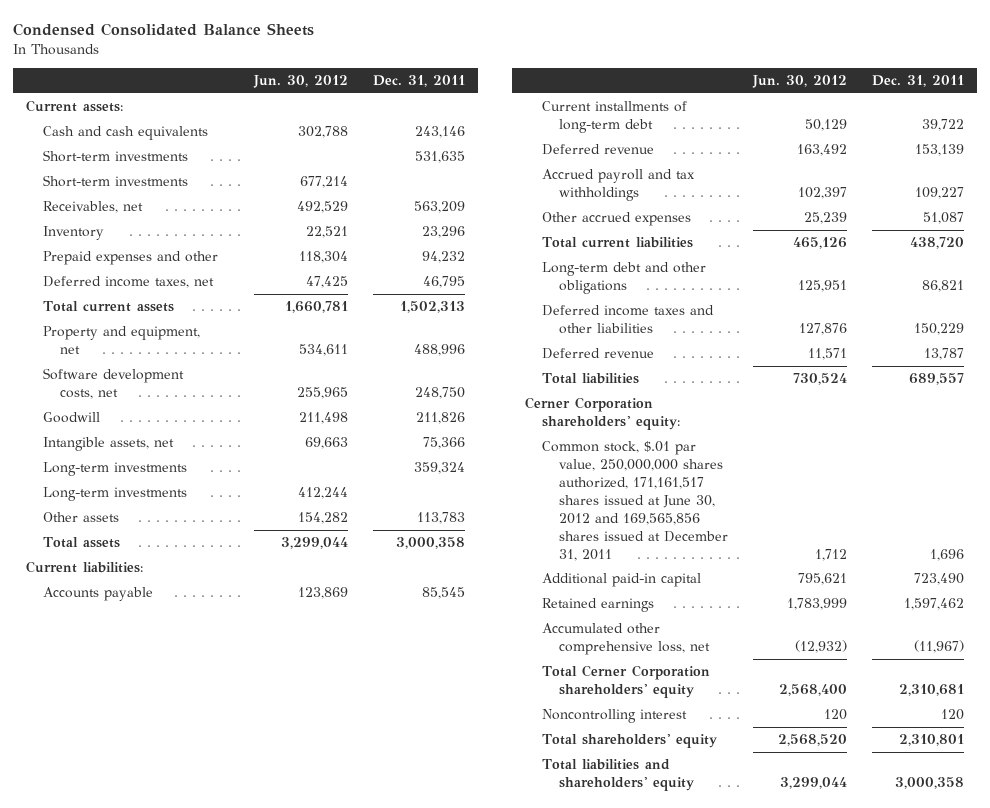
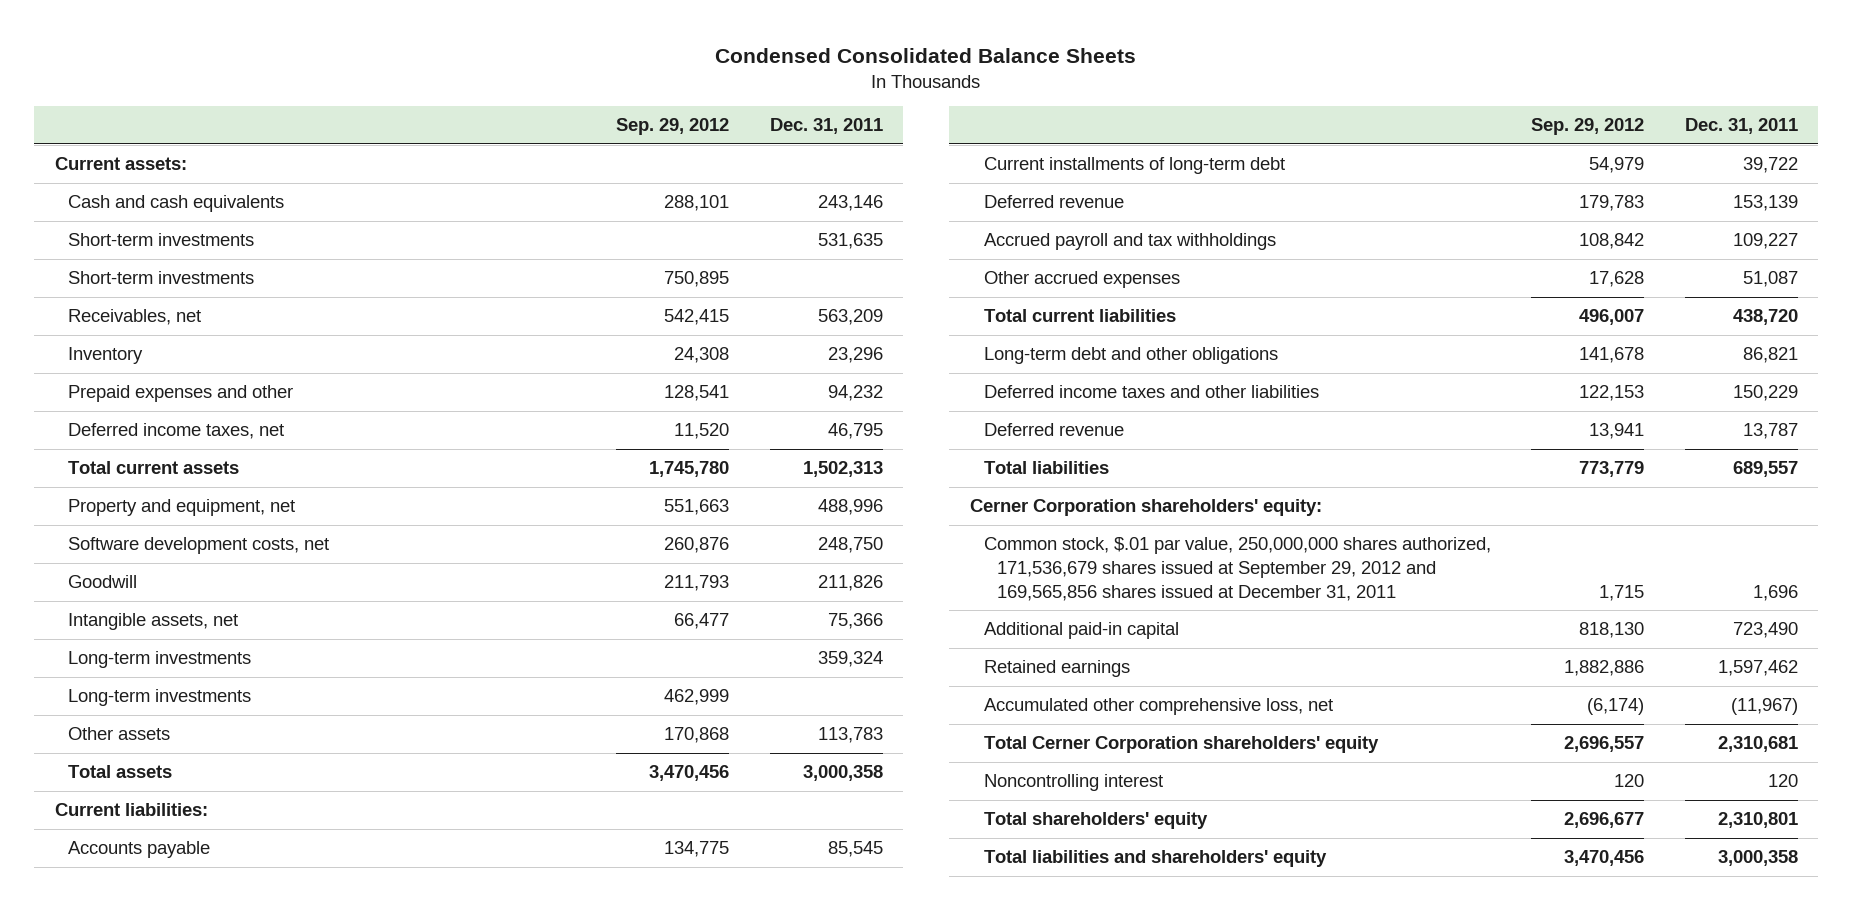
[252,74,348,88] Jun. 30, 2012 -> none
none -> [616,118,730,136] Sep. 29, 2012
[541,441,728,561] Common stock, $.01 par value, 250,000,000 shares authorized, 171,161,517 shares issued at June 30, 2012 and 169,565,856 shares issued at December 31, 2011 -> [983,537,1491,601] Common stock, $.01 par value, 250,000,000 shares authorized, 171,536,679 shares issued at September 29, 2012 and 169,565,856 shares issued at December 31, 2011

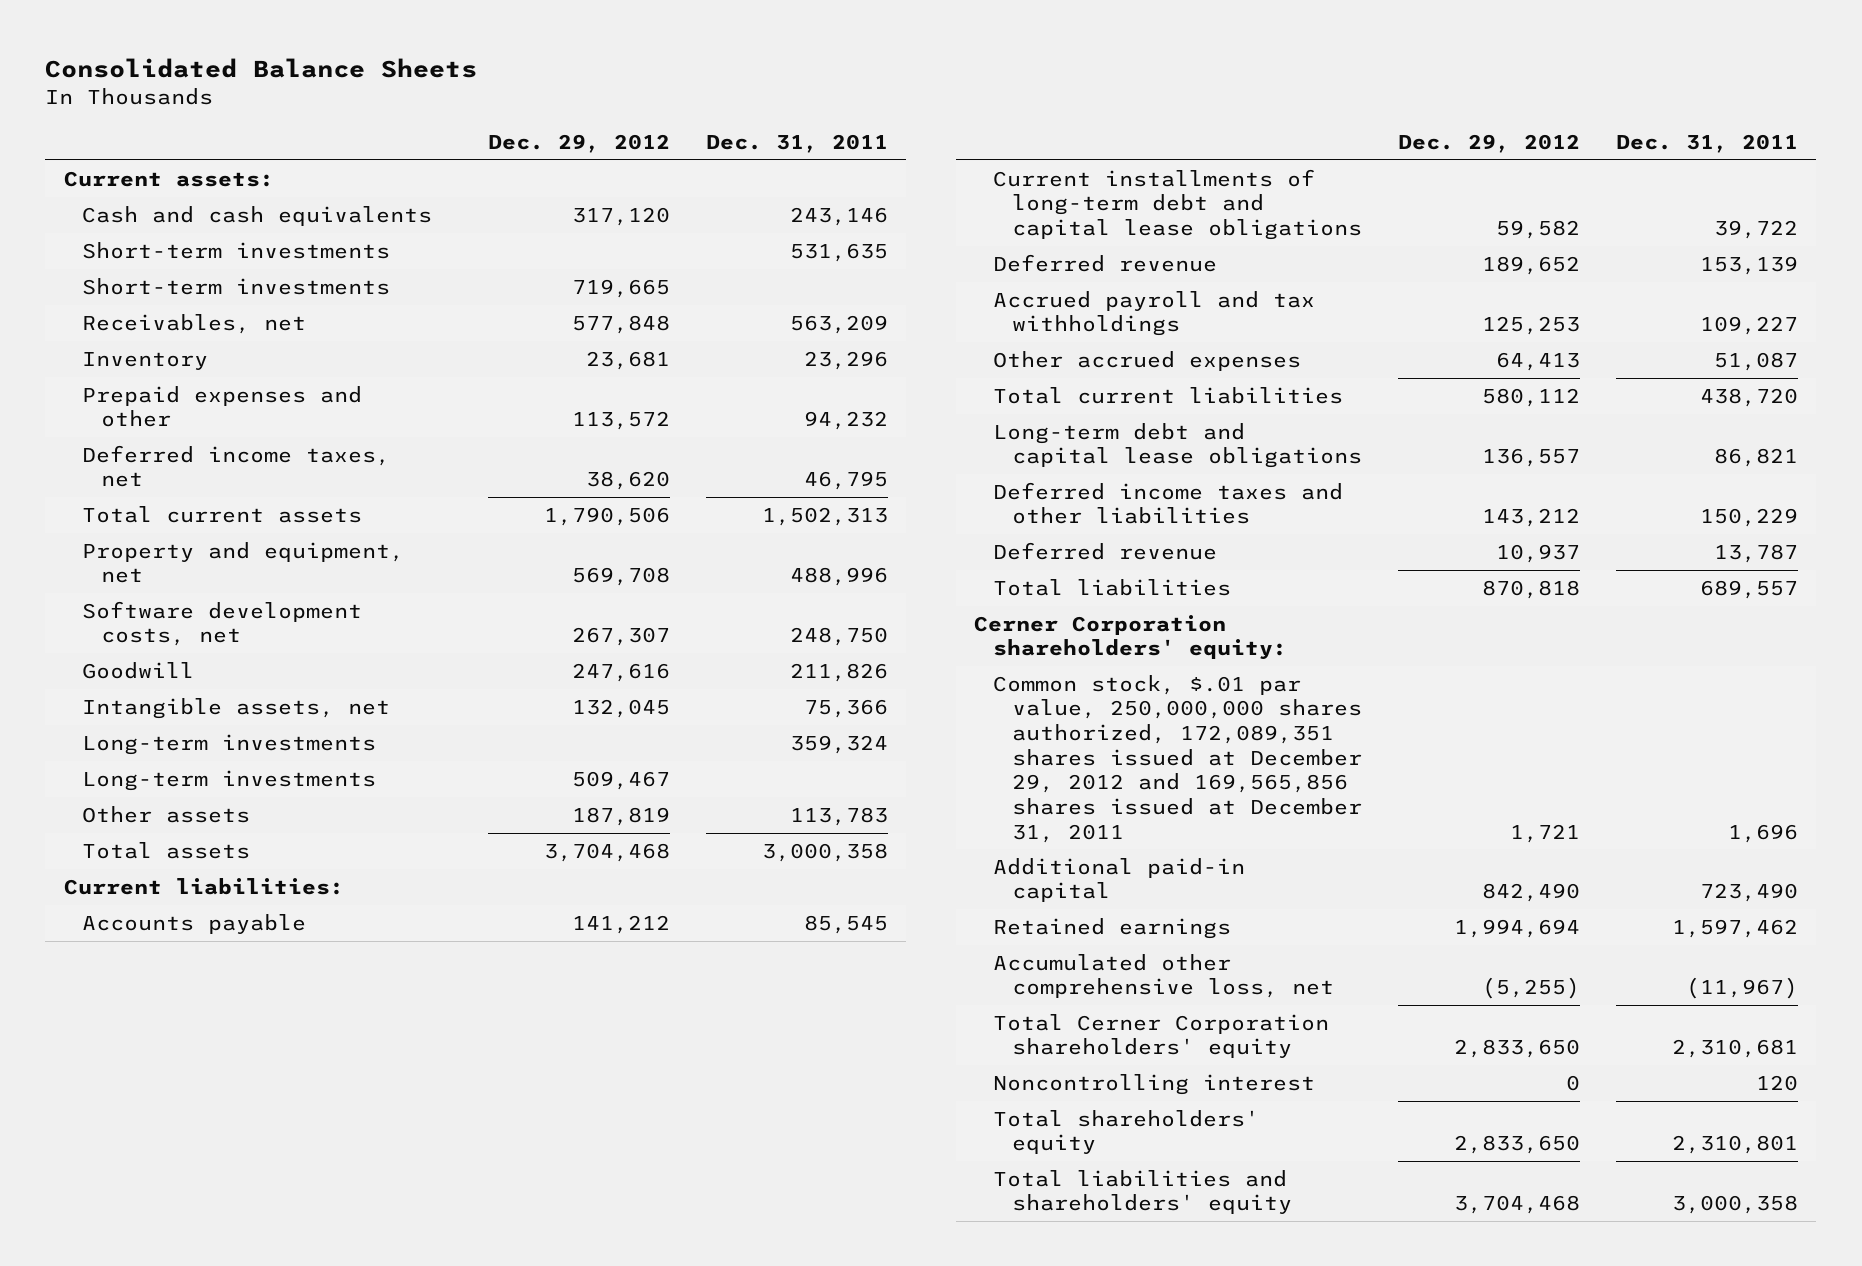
[715,47,1137,63] Condensed Consolidated Balance Sheets -> [45,57,478,78] Consolidated Balance Sheets
[616,118,730,136] Sep. 29, 2012 -> none
none -> [487,133,670,153] Dec. 29, 2012
[983,157,1285,175] Current installments of long-term debt -> [993,168,1363,241] Current installments of long-term debt and capital lease obligations
[983,347,1278,365] Long-term debt and other obligations -> [993,422,1363,469] Long-term debt and capital lease obligations
[983,537,1491,601] Common stock, $.01 par value, 250,000,000 shares authorized, 171,536,679 shares issued at September 29, 2012 and 169,565,856 shares issued at December 31, 2011 -> [993,674,1363,843] Common stock, $.01 par value, 250,000,000 shares authorized, 172,089,351 shares issued at December 29, 2012 and 169,565,856 shares issued at December 31, 2011

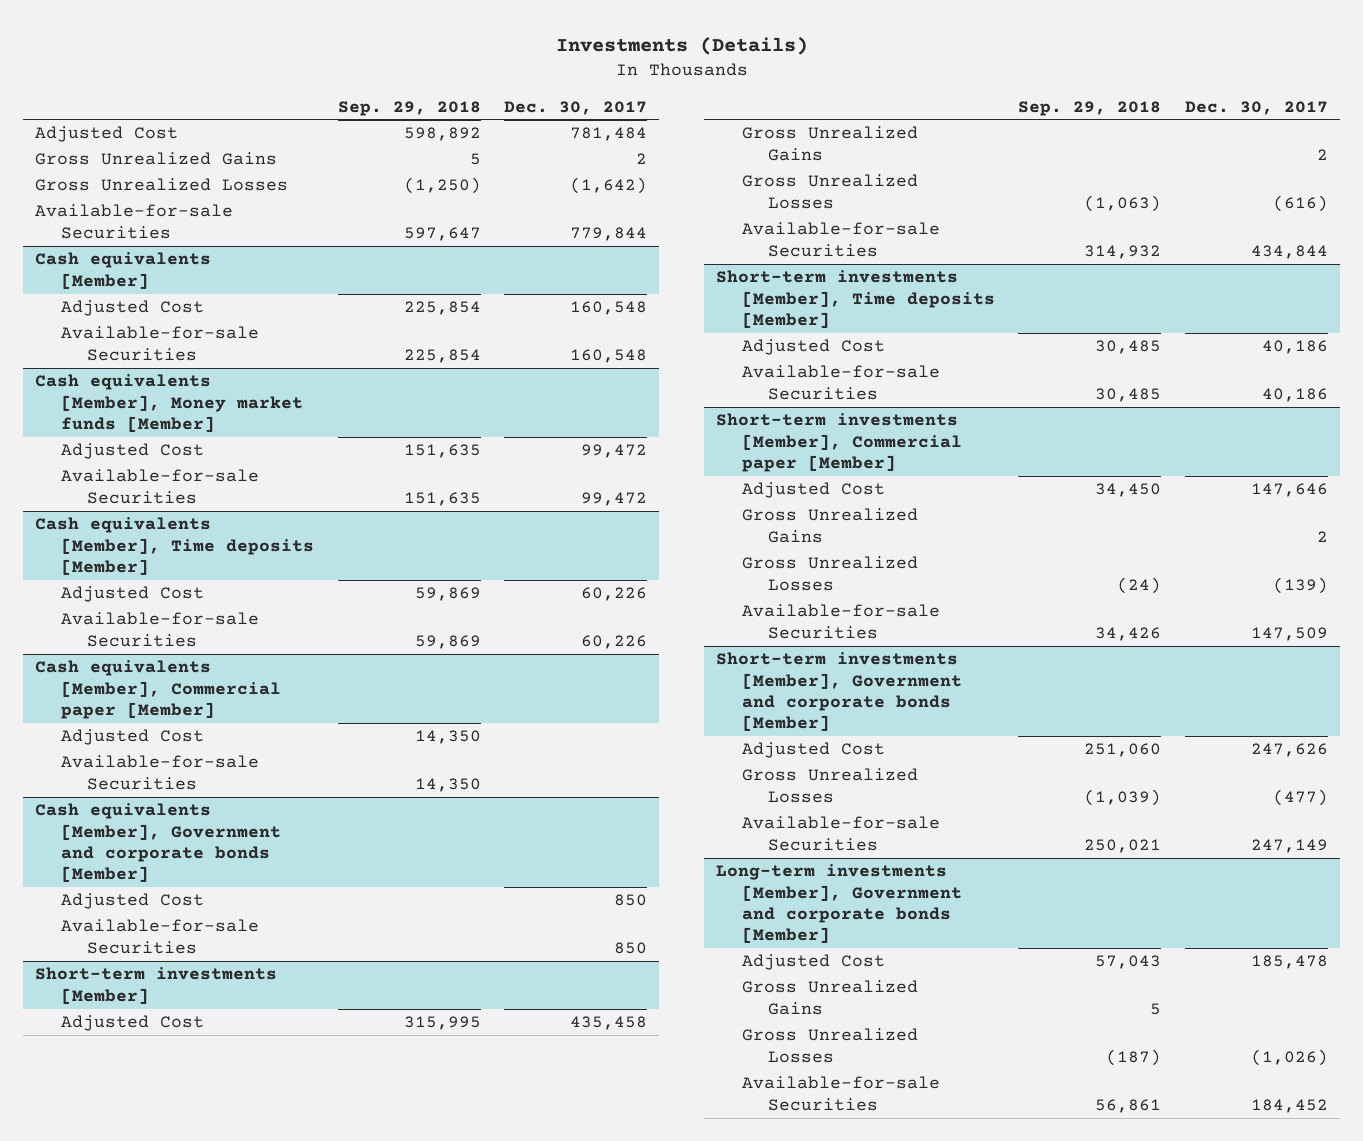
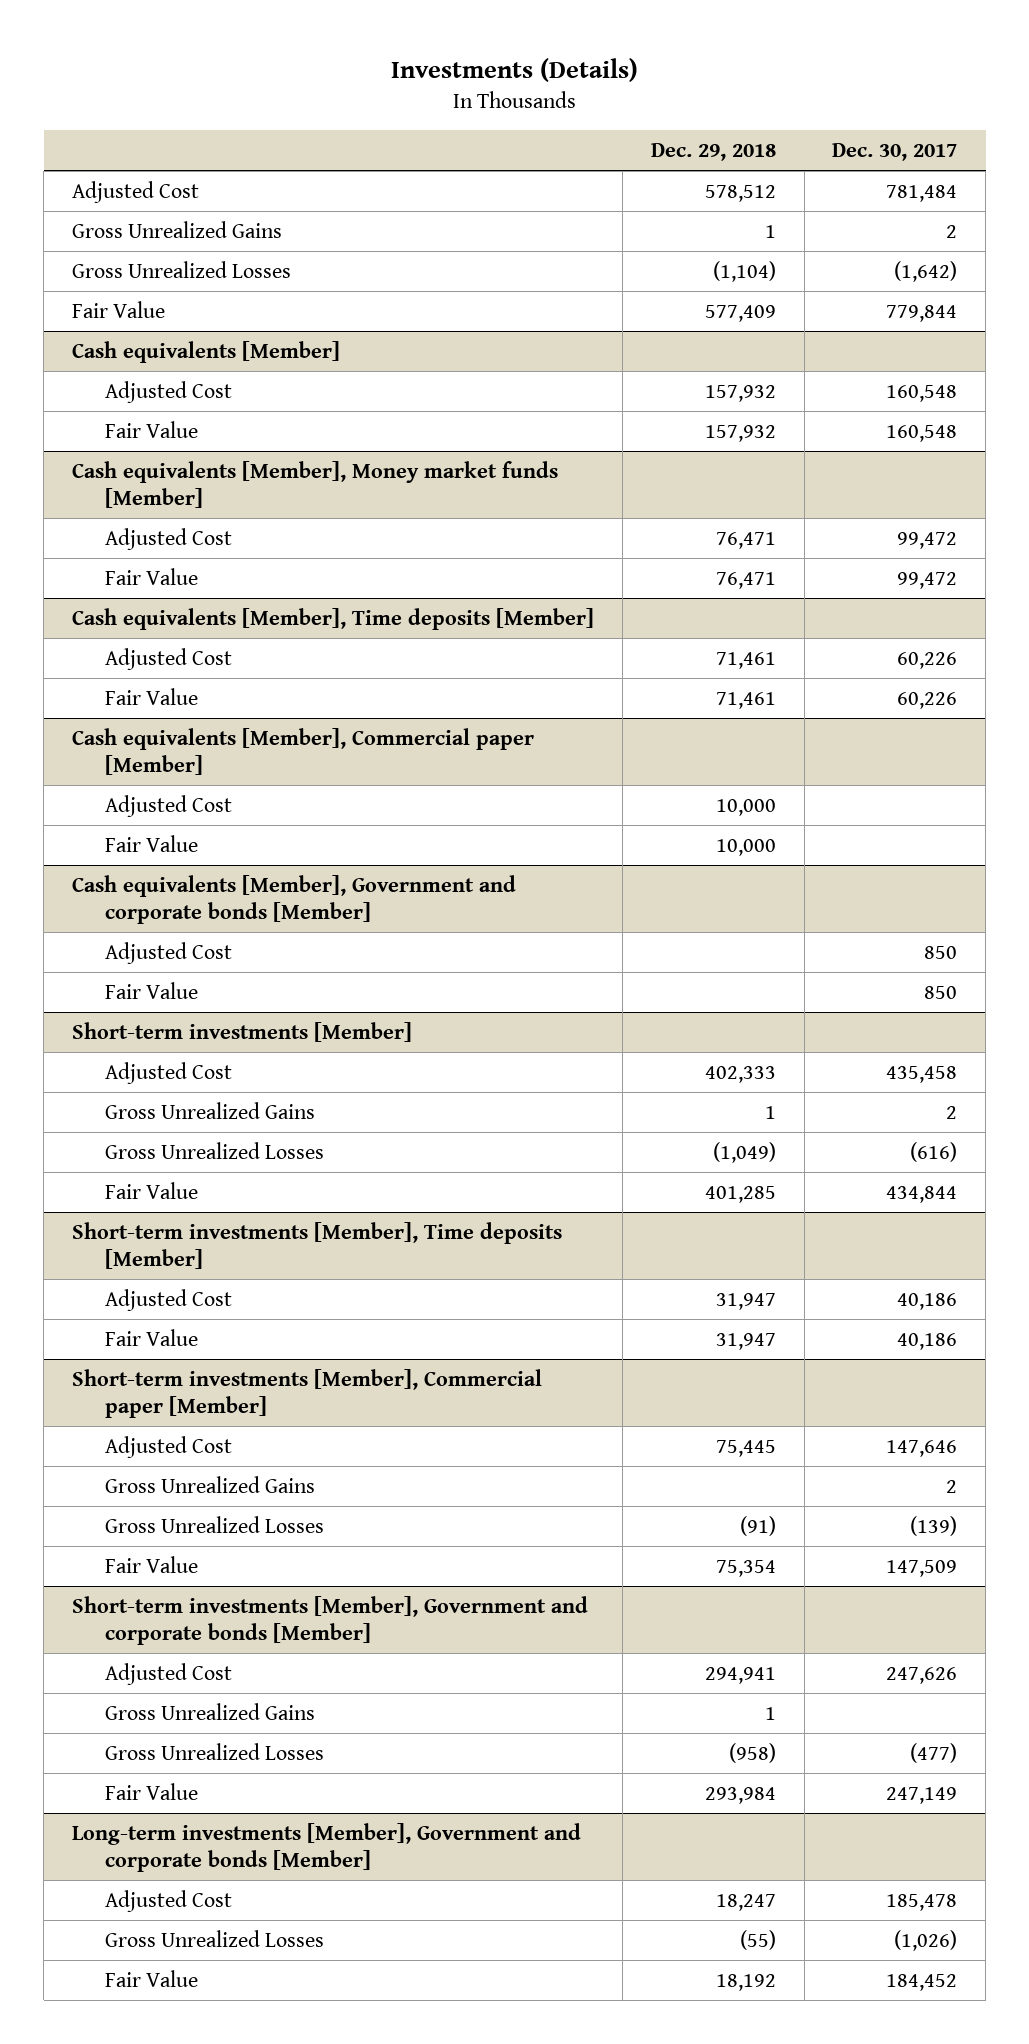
[337,100,481,116] Sep. 29, 2018 -> none
none -> [650,143,776,162] Dec. 29, 2018
[35,204,234,239] Available-for-sale Securities -> [72,300,166,318] Fair Value
[61,326,260,361] Available-for-sale Securities -> [105,420,199,438] Fair Value
[61,469,260,504] Available-for-sale Securities -> [105,567,199,585] Fair Value
[61,612,260,647] Available-for-sale Securities -> [105,687,199,705] Fair Value
[61,755,260,790] Available-for-sale Securities -> [105,834,199,852] Fair Value
[61,919,260,954] Available-for-sale Securities -> [105,981,199,999] Fair Value
[741,222,940,257] Available-for-sale Securities -> [105,1181,199,1199] Fair Value
[741,365,940,400] Available-for-sale Securities -> [105,1328,199,1346] Fair Value
[741,604,940,639] Available-for-sale Securities -> [105,1555,199,1573] Fair Value
none -> [105,1702,316,1720] Gross Unrealized Gains
[741,816,940,851] Available-for-sale Securities -> [105,1782,199,1800] Fair Value
[741,980,918,1015] Gross Unrealized Gains -> none
[741,1076,940,1111] Available-for-sale Securities -> [105,1969,199,1987] Fair Value

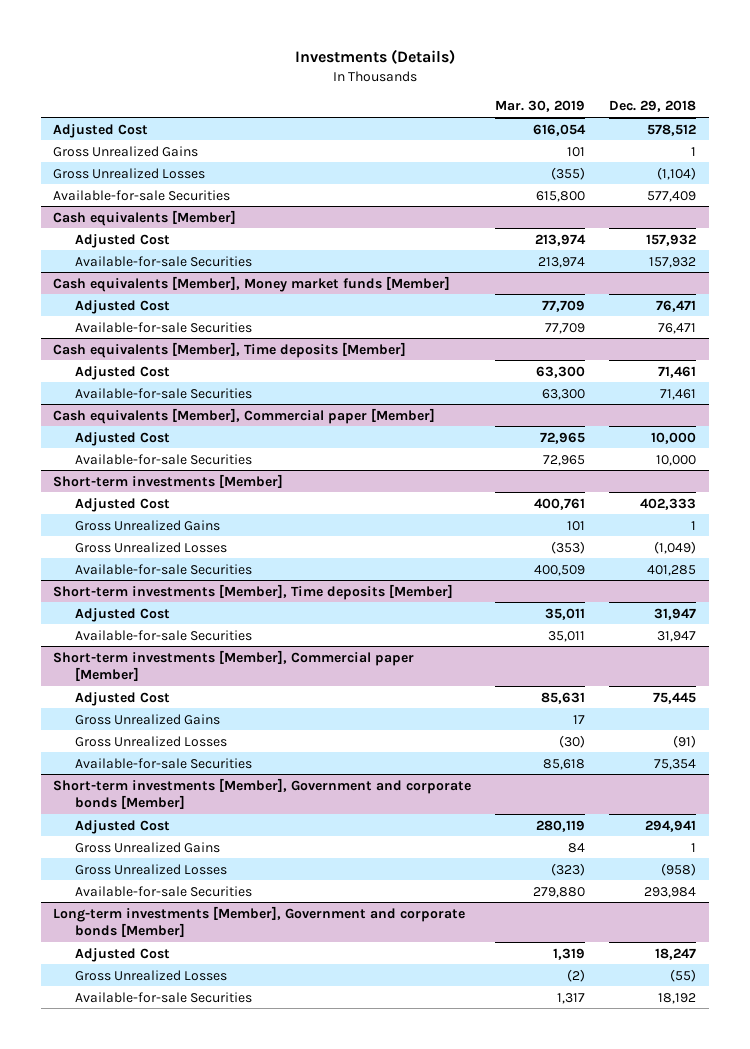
[832,143,958,162] Dec. 30, 2017 -> none
none -> [495,100,586,113] Mar. 30, 2019
[72,300,166,318] Fair Value -> [53,189,231,201] Available-for-sale Securities
[105,420,199,438] Fair Value -> [74,255,252,267] Available-for-sale Securities
[105,567,199,585] Fair Value -> [74,321,252,333] Available-for-sale Securities
[105,687,199,705] Fair Value -> [74,387,252,399] Available-for-sale Securities
[72,874,517,925] Cash equivalents [Member], Government and corporate bonds [Member] -> none
[105,941,233,964] Adjusted Cost -> none
[105,981,199,999] Fair Value -> none
[105,834,199,852] Fair Value -> [74,453,252,465] Available-for-sale Securities
[105,1181,199,1199] Fair Value -> [74,563,252,575] Available-for-sale Securities
[105,1328,199,1346] Fair Value -> [74,629,252,641] Available-for-sale Securities
[105,1555,199,1573] Fair Value -> [74,757,252,769] Available-for-sale Securities
[105,1782,199,1800] Fair Value -> [74,885,252,897] Available-for-sale Securities
[105,1969,199,1987] Fair Value -> [74,991,252,1003] Available-for-sale Securities

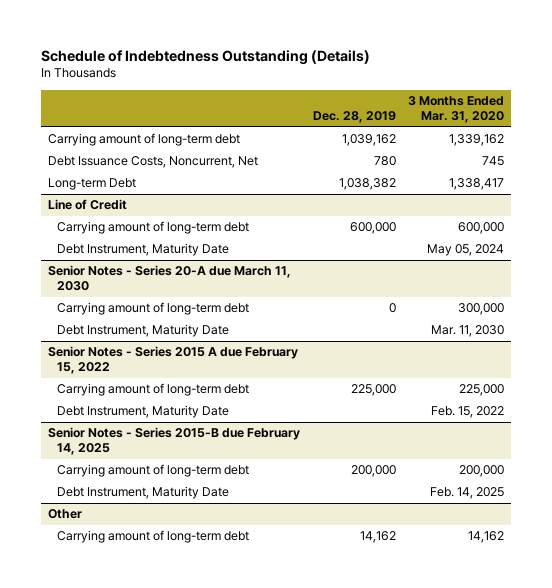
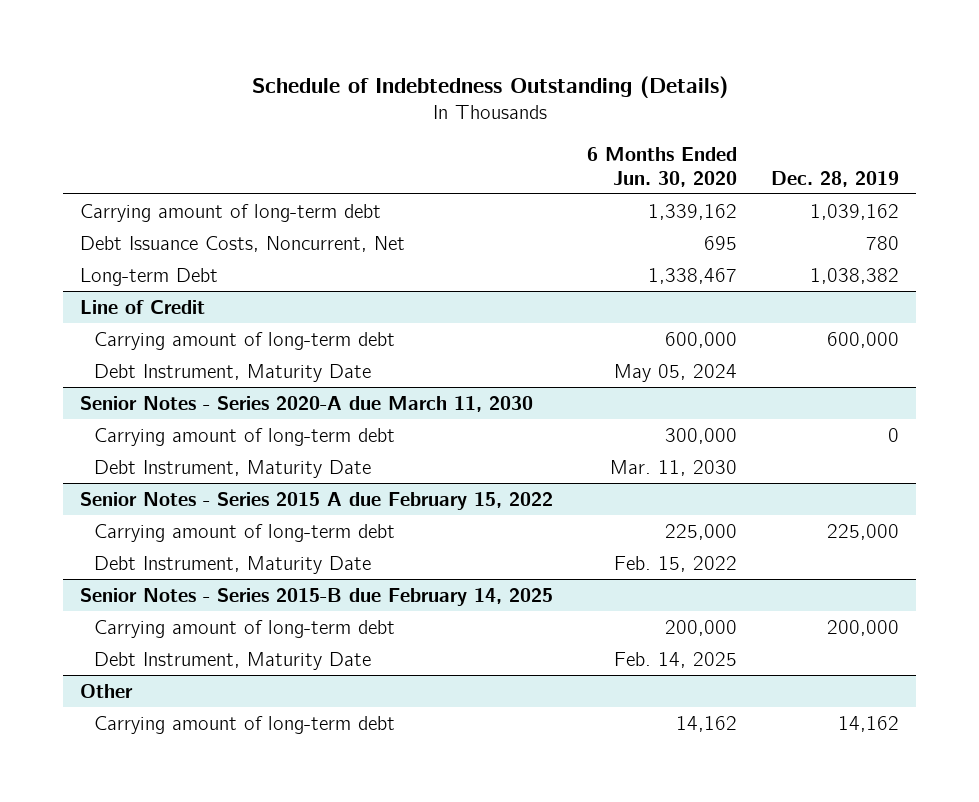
[408,96,505,123] 3 Months Ended Mar. 31, 2020 -> none
none -> [587,147,738,187] 6 Months Ended Jun. 30, 2020
[47,265,291,292] Senior Notes - Series 20-A due March 11, 2030 -> [80,395,534,412] Senior Notes - Series 2020-A due March 11, 2030

